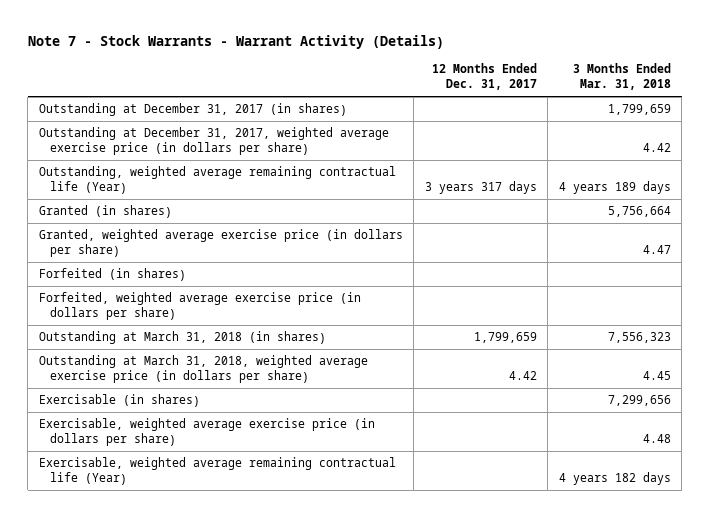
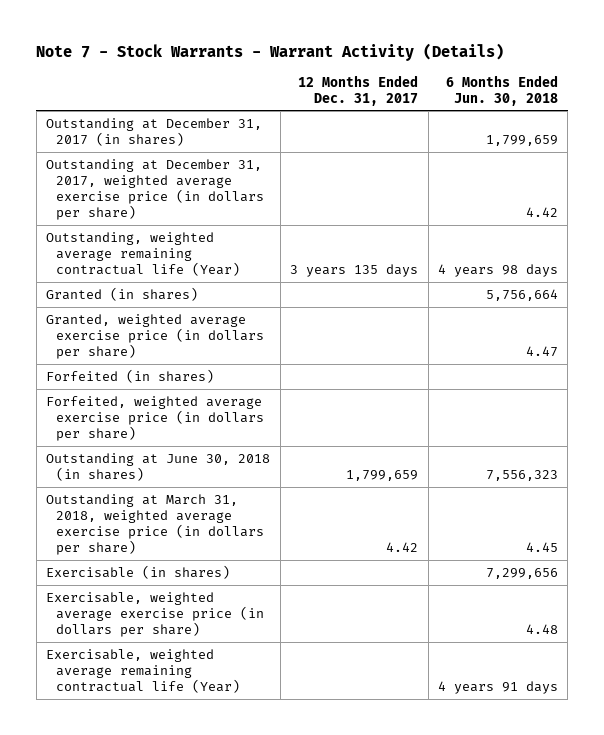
[572,63,671,91] 3 Months Ended Mar. 31, 2018 -> none
none -> [445,74,558,106] 6 Months Ended Jun. 30, 2018
[424,180,537,194] 3 years 317 days -> [290,263,419,277] 3 years 135 days
[38,331,326,345] Outstanding at March 31, 2018 (in shares) -> [46,452,271,481] Outstanding at June 30, 2018 (in shares)

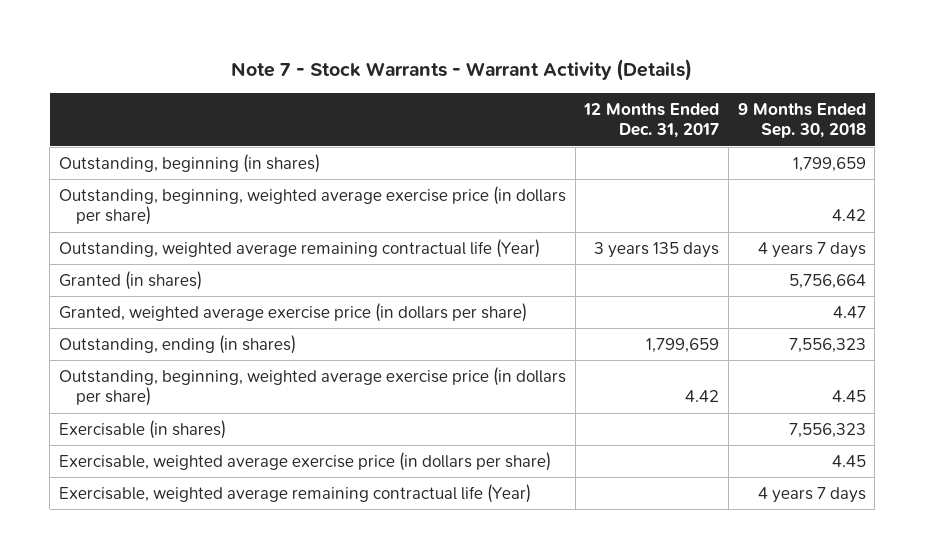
[445,74,558,106] 6 Months Ended Jun. 30, 2018 -> none
none -> [737,102,866,139] 9 Months Ended Sep. 30, 2018
[46,117,263,146] Outstanding at December 31, 2017 (in shares) -> [58,153,320,173] Outstanding, beginning (in shares)
[46,158,264,220] Outstanding at December 31, 2017, weighted average exercise price (in dollars per share) -> [58,185,566,226] Outstanding, beginning, weighted average exercise price (in dollars per share)
[46,368,215,383] Forfeited (in shares) -> none
[46,395,264,441] Forfeited, weighted average exercise price (in dollars per share) -> none
[46,452,271,481] Outstanding at June 30, 2018 (in shares) -> [58,334,296,354] Outstanding, ending (in shares)
[46,493,264,555] Outstanding at March 31, 2018, weighted average exercise price (in dollars per share) -> [58,366,566,407] Outstanding, beginning, weighted average exercise price (in dollars per share)

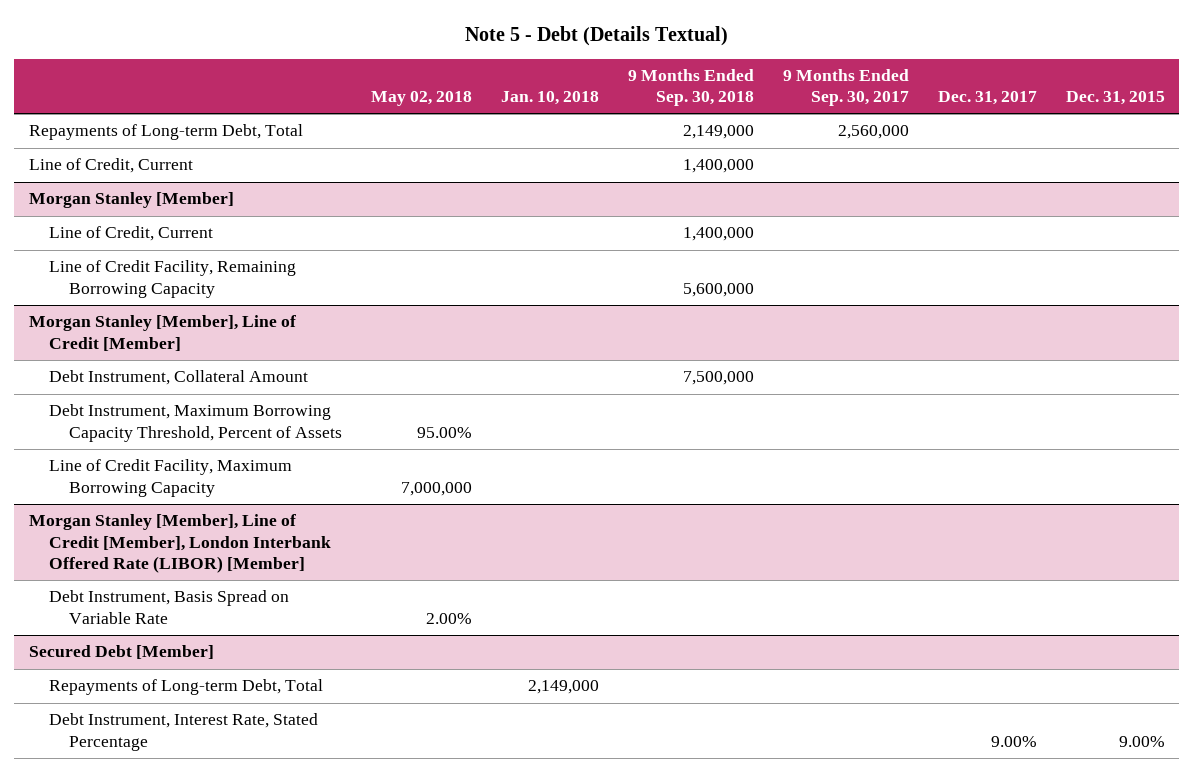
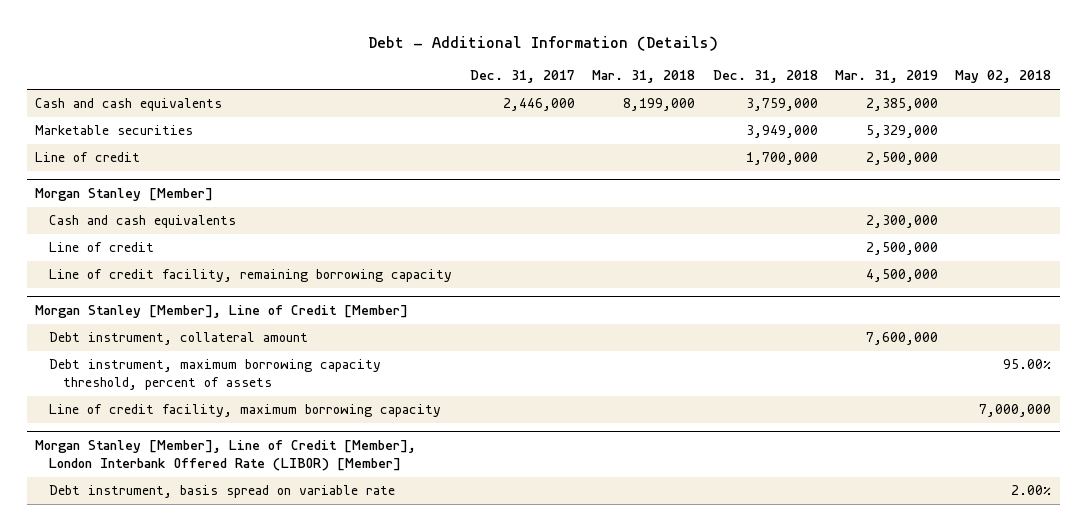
[464,26,728,47] Note 5 - Debt (Details Textual) -> [368,36,719,52] Debt - Additional Information (Details)
[500,91,599,106] Jan. 10, 2018 -> none
[627,68,754,107] 9 Months Ended Sep. 30, 2018 -> none
[782,68,909,107] 9 Months Ended Sep. 30, 2017 -> none
[1065,91,1165,106] Dec. 31, 2015 -> none
none -> [592,70,696,84] Mar. 31, 2018
none -> [712,70,818,84] Dec. 31, 2018
none -> [834,70,938,84] Mar. 31, 2019
[28,124,303,141] Repayments of Long-term Debt, Total -> none
none -> [35,98,223,112] Cash and cash equivalents
none -> [35,125,194,136] Marketable securities
[28,158,193,174] Line of Credit, Current -> [35,152,141,163] Line of credit
none -> [49,215,237,229] Cash and cash equivalents
[48,226,213,242] Line of Credit, Current -> [49,242,155,253] Line of credit
[48,260,296,298] Line of Credit Facility, Remaining Borrowing Capacity -> [49,269,453,283] Line of credit facility, remaining borrowing capacity
[48,370,308,386] Debt Instrument, Collateral Amount -> [49,332,309,346] Debt instrument, collateral amount
[48,404,342,442] Debt Instrument, Maximum Borrowing Capacity Threshold, Percent of Assets -> [49,359,382,390] Debt instrument, maximum borrowing capacity threshold, percent of assets
[48,459,292,497] Line of Credit Facility, Maximum Borrowing Capacity -> [49,404,442,418] Line of credit facility, maximum borrowing capacity
[28,645,214,660] Secured Debt [Member] -> none
[48,679,323,696] Repayments of Long-term Debt, Total -> none
[48,713,318,751] Debt Instrument, Interest Rate, Stated Percentage -> none
[48,590,289,624] Debt Instrument, Basis Spread on Variable Rate -> [49,485,396,499] Debt instrument, basis spread on variable rate

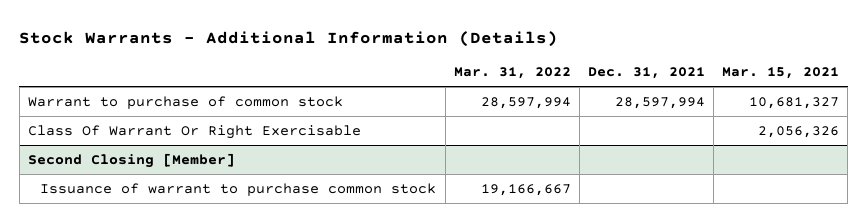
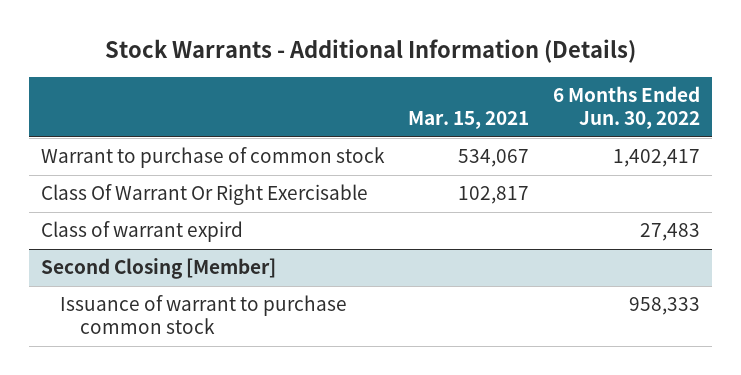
[453,67,571,80] Mar. 31, 2022 -> none
[587,67,705,80] Dec. 31, 2021 -> none
none -> [553,86,701,130] 6 Months Ended Jun. 30, 2022
[749,96,840,109] 10,681,327 -> [458,149,530,168] 534,067
[758,125,840,138] 2,056,326 -> [458,186,530,205] 102,817
none -> [40,221,243,243] Class of warrant expird

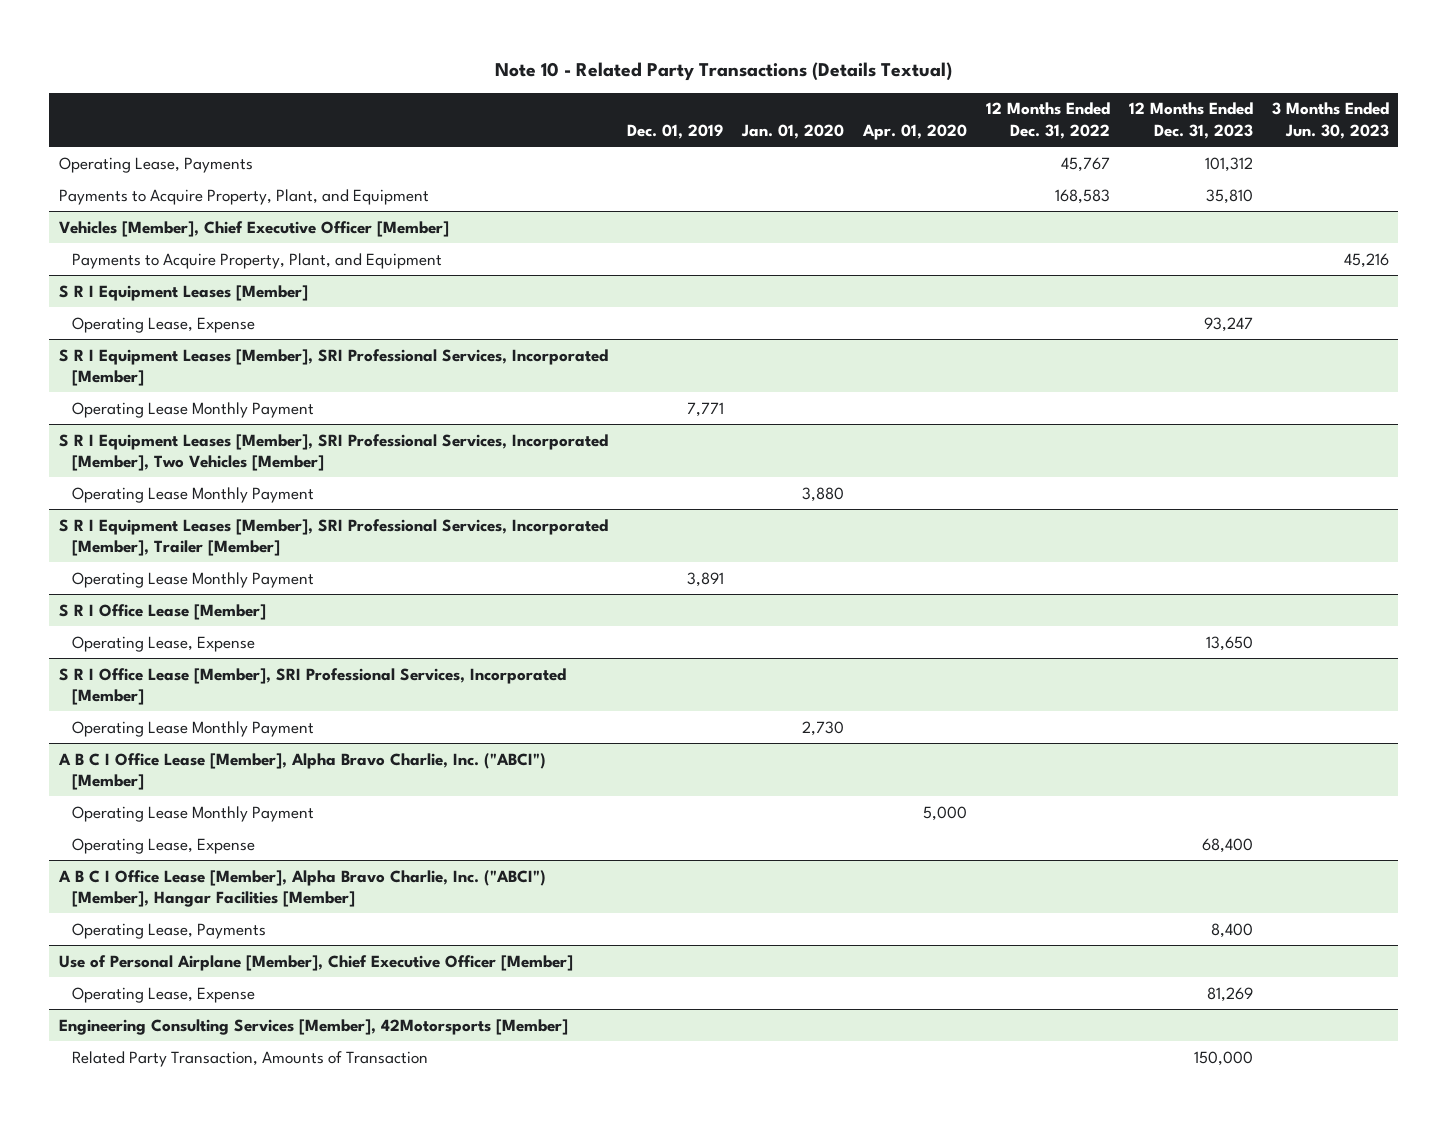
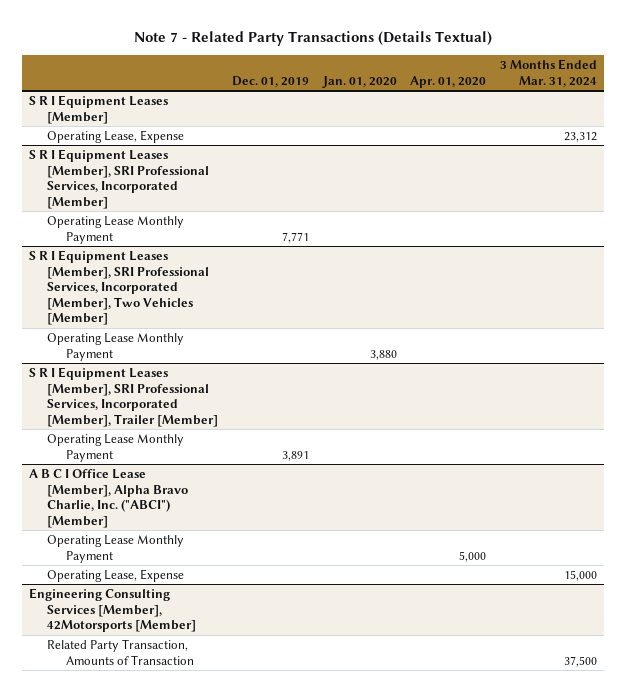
[494,61,952,81] Note 10 - Related Party Transactions (Details Textual) -> [133,31,492,47] Note 7 - Related Party Transactions (Details Textual)
[986,102,1111,139] 12 Months Ended Dec. 31, 2022 -> none
[1128,102,1253,139] 12 Months Ended Dec. 31, 2023 -> none
[1271,102,1389,139] 3 Months Ended Jun. 30, 2023 -> none
none -> [499,59,597,87] 3 Months Ended Mar. 31, 2024
[58,156,253,173] Operating Lease, Payments -> none
[58,188,429,205] Payments to Acquire Property, Plant, and Equipment -> none
[58,220,449,237] Vehicles [Member], Chief Executive Officer [Member] -> none
[71,252,442,269] Payments to Acquire Property, Plant, and Equipment -> none
[58,603,266,620] S R I Office Lease [Member] -> none
[71,635,255,652] Operating Lease, Expense -> none
[58,667,566,705] S R I Office Lease [Member], SRI Professional Services, Incorporated [Member] -> none
[71,720,314,737] Operating Lease Monthly Payment -> none
[57,869,546,907] A B C I Office Lease [Member], Alpha Bravo Charlie, Inc. ("ABCI") [Member], Hangar Facilities [Member] -> none
[71,922,266,939] Operating Lease, Payments -> none
[58,954,573,971] Use of Personal Airplane [Member], Chief Executive Officer [Member] -> none
[71,986,255,1003] Operating Lease, Expense -> none

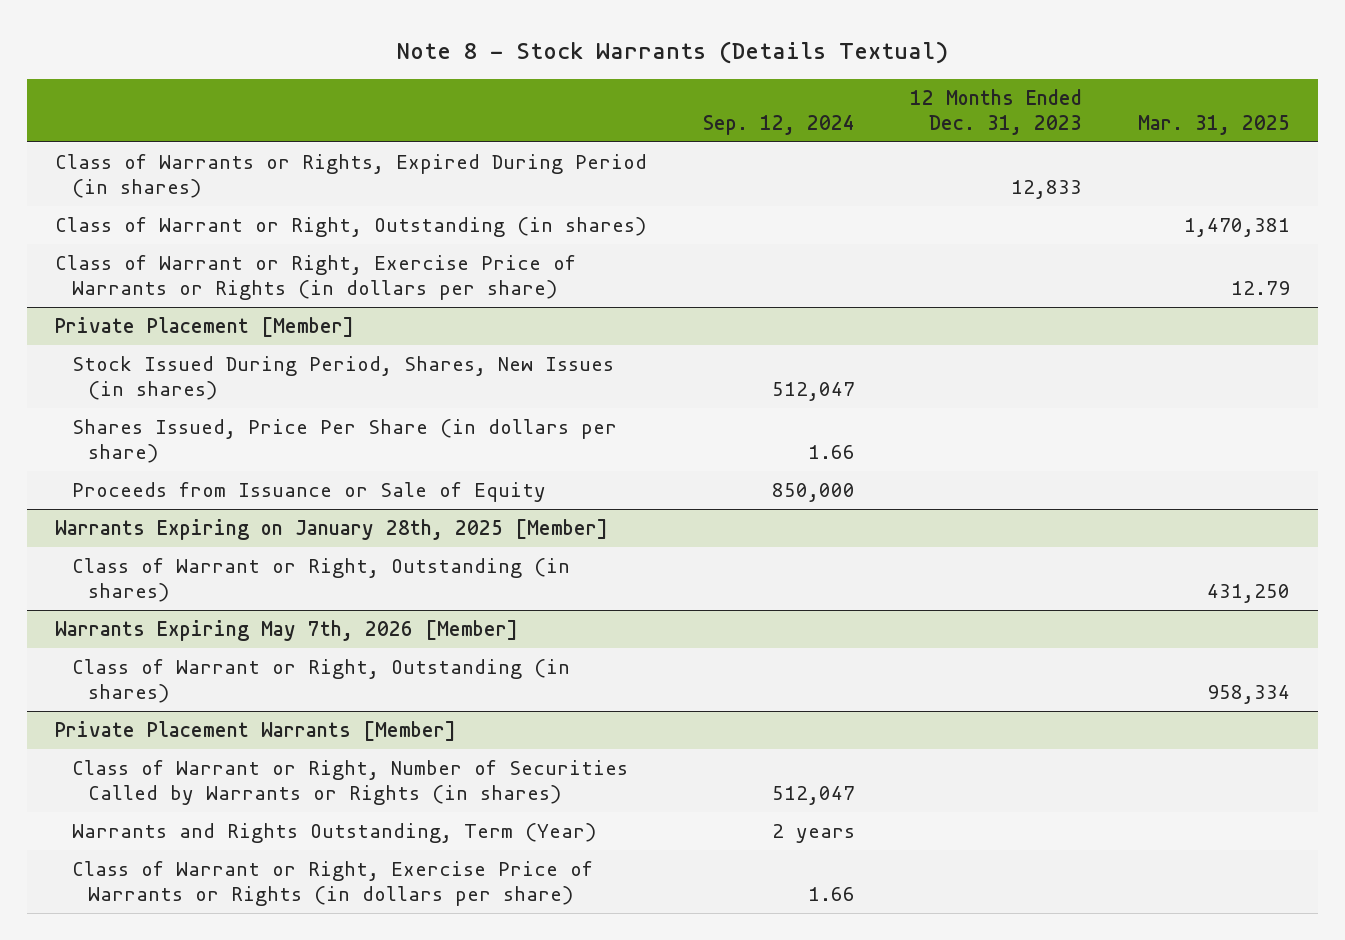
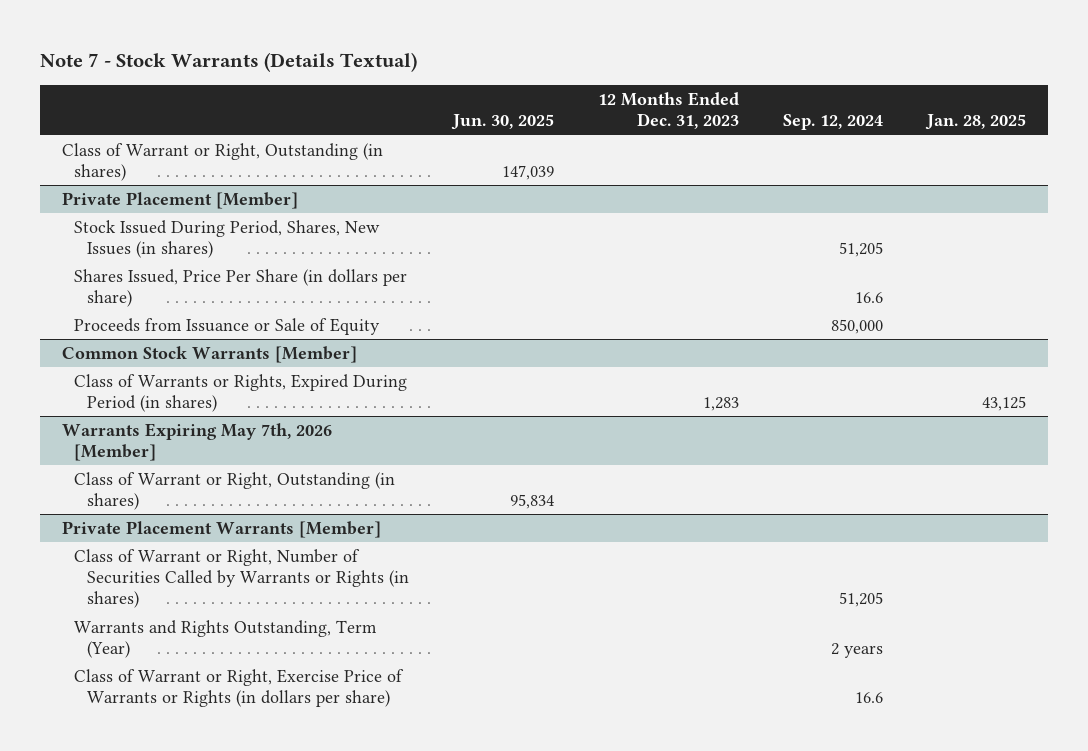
[396,40,948,64] Note 8 - Stock Warrants (Details Textual) -> [39,52,417,73] Note 7 - Stock Warrants (Details Textual)
[1138,114,1291,135] Mar. 31, 2025 -> none
none -> [451,114,555,131] Jun. 30, 2025
none -> [924,114,1026,131] Jan. 28, 2025
[55,154,648,198] Class of Warrants or Rights, Expired During Period (in shares) -> none
[55,255,577,300] Class of Warrant or Right, Exercise Price of Warrants or Rights (in dollars per share) -> none
[771,381,855,401] 512,047 -> [839,242,884,258] 51,205
[807,444,855,459] 1.66 -> [855,292,884,304] 16.6
[55,519,609,541] Warrants Expiring on January 28th, 2025 [Member] -> none
[71,558,570,602] Class of Warrant or Right, Outstanding (in shares) -> none
none -> [61,346,357,364] Common Stock Warrants [Member]
none -> [74,374,408,413] Class of Warrants or Rights, Expired During Period (in shares)
[771,785,855,805] 512,047 -> [839,592,884,608] 51,205
[807,886,855,901] 1.66 -> [855,692,884,704] 16.6

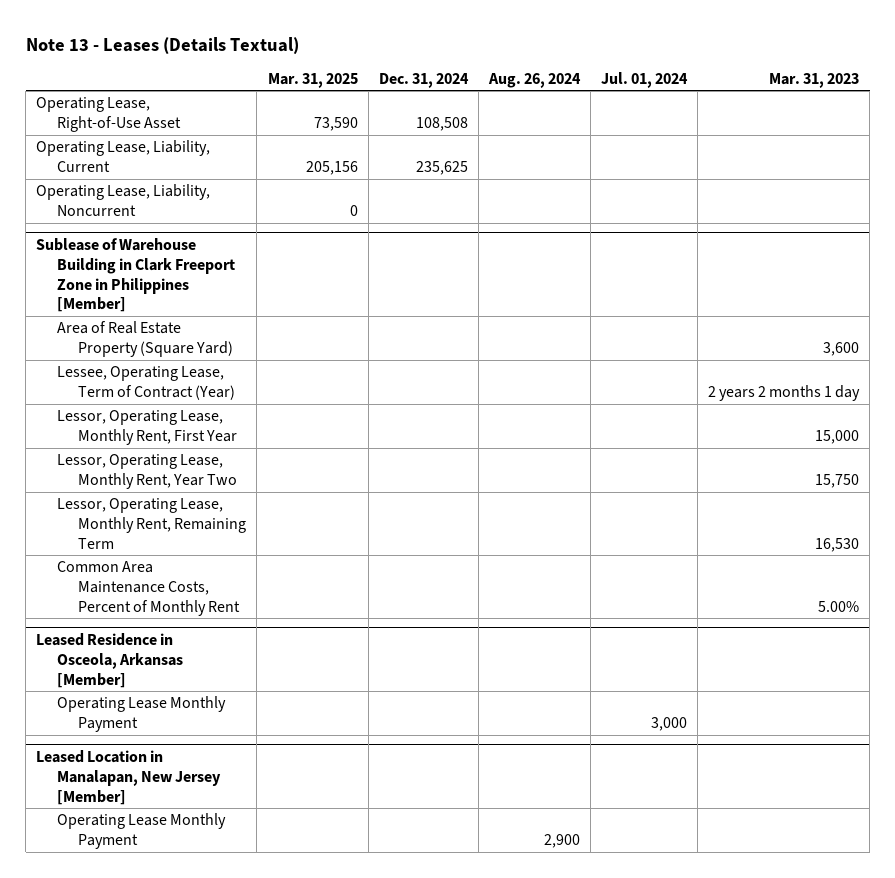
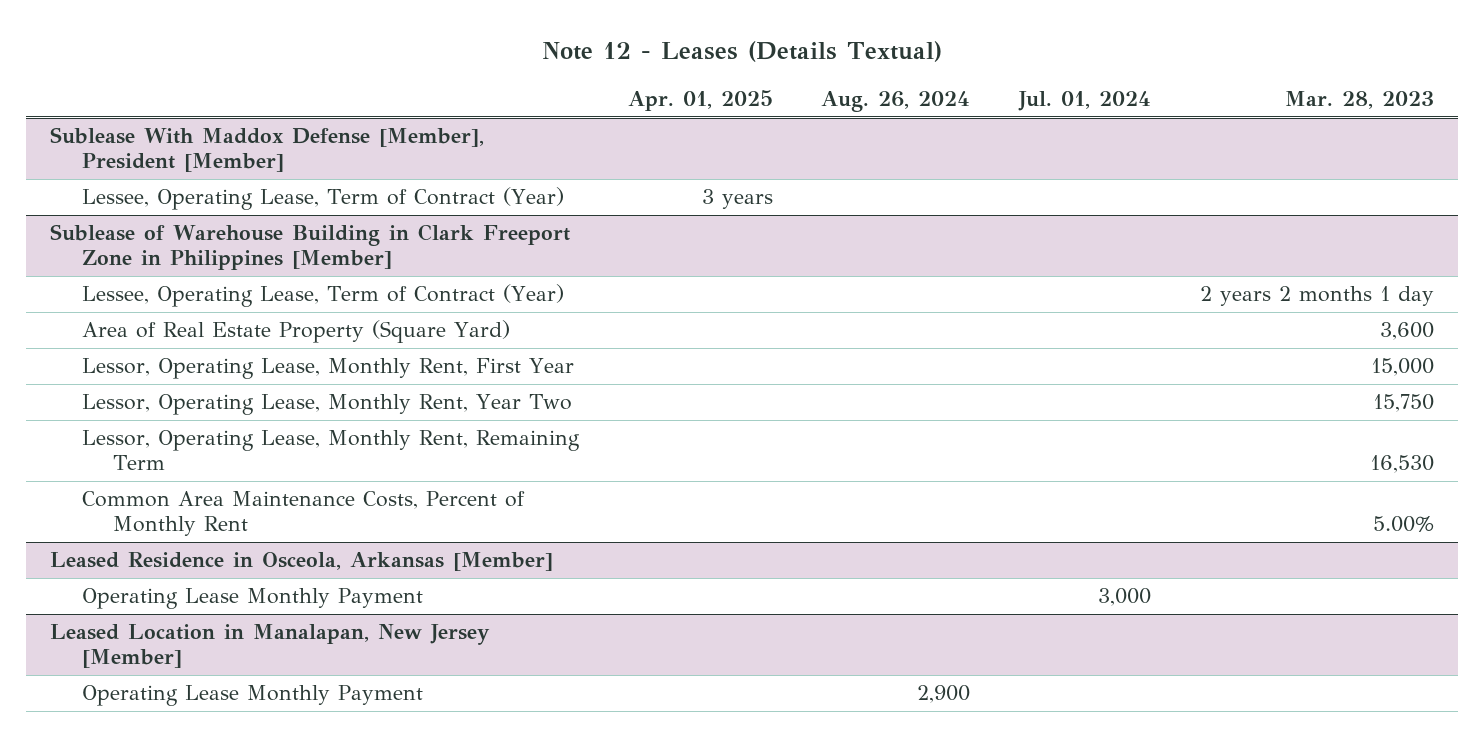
[25,36,299,54] Note 13 - Leases (Details Textual) -> [542,41,943,63] Note 12 - Leases (Details Textual)
[267,72,358,88] Mar. 31, 2025 -> none
[378,72,469,88] Dec. 31, 2024 -> none
[769,72,860,88] Mar. 31, 2023 -> none
none -> [627,89,773,111] Apr. 01, 2025
none -> [1284,90,1434,109] Mar. 28, 2023
[36,97,182,132] Operating Lease, Right-of-Use Asset -> none
[36,140,211,172] Operating Lease, Liability, Current -> none
[36,184,211,216] Operating Lease, Liability, Noncurrent -> none
none -> [50,127,485,173] Sublease With Maddox Defense [Member], President [Member]
none -> [81,187,564,211] Lessee, Operating Lease, Term of Contract (Year)
[57,321,234,357] Area of Real Estate Property (Square Yard) -> [81,320,510,344] Area of Real Estate Property (Square Yard)

